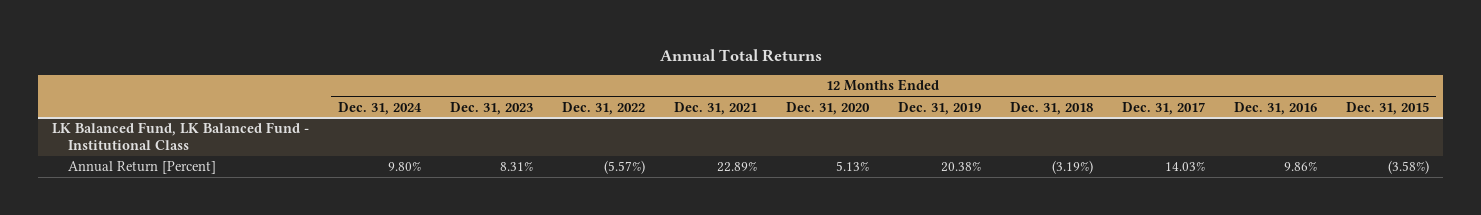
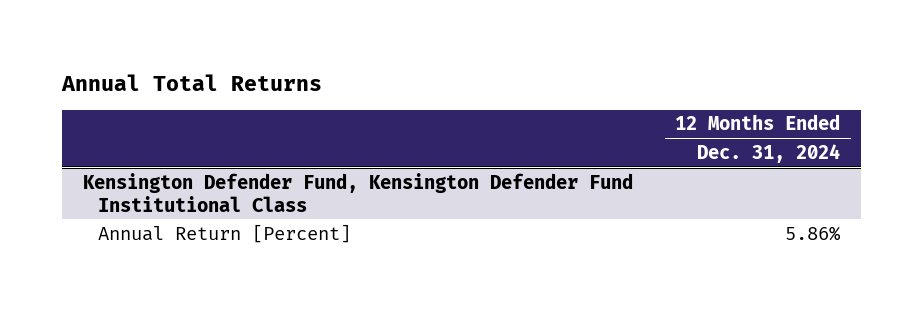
[450,101,534,115] Dec. 31, 2023 -> none
[562,101,646,115] Dec. 31, 2022 -> none
[674,101,758,115] Dec. 31, 2021 -> none
[786,101,871,115] Dec. 31, 2020 -> none
[897,101,981,115] Dec. 31, 2019 -> none
[1009,101,1093,115] Dec. 31, 2018 -> none
[1121,101,1205,115] Dec. 31, 2017 -> none
[1233,101,1317,115] Dec. 31, 2016 -> none
[1345,101,1429,115] Dec. 31, 2015 -> none
[52,122,310,151] LK Balanced Fund, LK Balanced Fund - Institutional Class -> none
none -> [83,172,634,212] Kensington Defender Fund, Kensington Defender Fund Institutional Class
[388,161,422,172] 9.80% -> [785,225,842,241] 5.86%

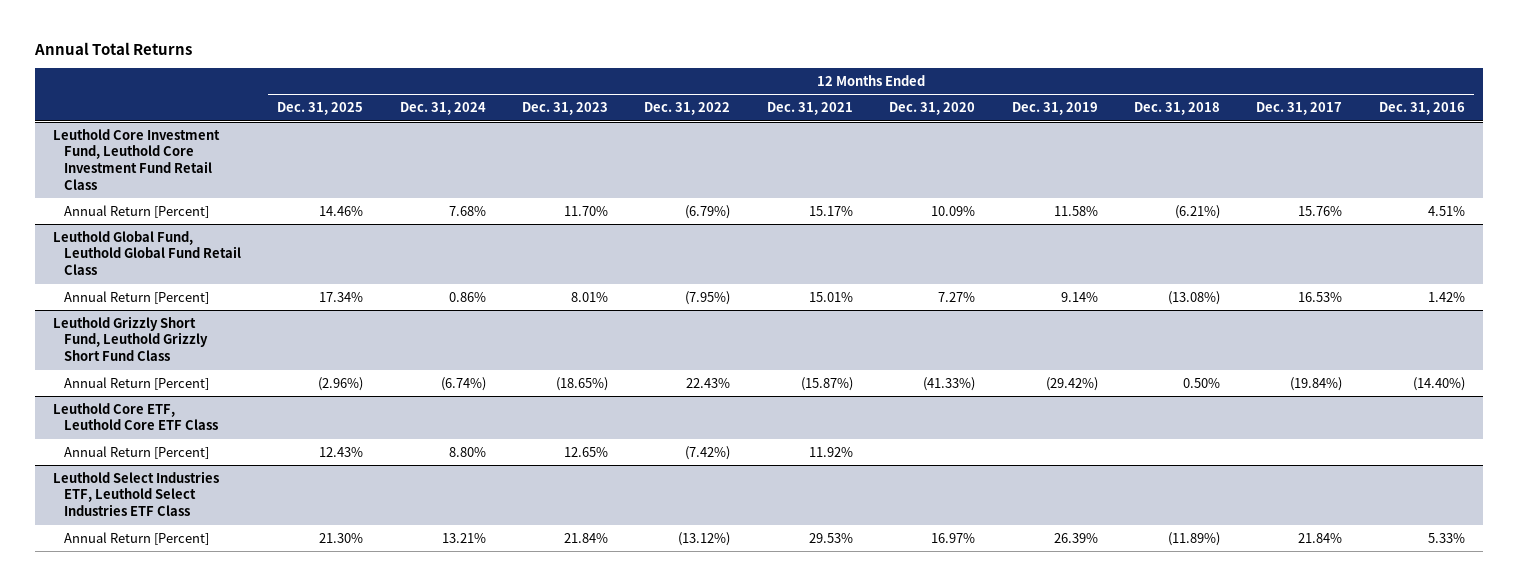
none -> [277,102,364,116] Dec. 31, 2025
none -> [522,102,609,116] Dec. 31, 2023
none -> [644,102,731,116] Dec. 31, 2022
none -> [766,102,853,116] Dec. 31, 2021
none -> [889,102,976,116] Dec. 31, 2020
none -> [1011,102,1098,116] Dec. 31, 2019
none -> [1133,102,1220,116] Dec. 31, 2018
none -> [1256,102,1343,116] Dec. 31, 2017
none -> [1378,102,1465,116] Dec. 31, 2016
[83,172,634,212] Kensington Defender Fund, Kensington Defender Fund Institutional Class -> none
none -> [53,128,221,190] Leuthold Core Investment Fund, Leuthold Core Investment Fund Retail Class
[785,225,842,241] 5.86% -> [448,205,486,216] 7.68%
none -> [53,230,242,276] Leuthold Global Fund, Leuthold Global Fund Retail Class
none -> [64,290,210,304] Annual Return [Percent]
none -> [53,315,209,362] Leuthold Grizzly Short Fund, Leuthold Grizzly Short Fund Class
none -> [64,376,210,390] Annual Return [Percent]
none -> [53,402,219,431] Leuthold Core ETF, Leuthold Core ETF Class
none -> [64,445,210,459] Annual Return [Percent]
none -> [53,470,220,517] Leuthold Select Industries ETF, Leuthold Select Industries ETF Class
none -> [64,531,210,545] Annual Return [Percent]

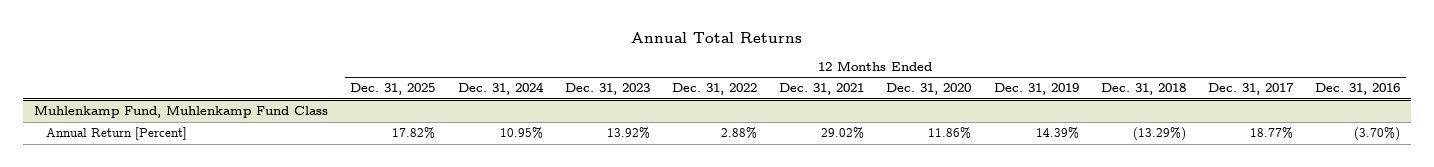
[53,128,221,190] Leuthold Core Investment Fund, Leuthold Core Investment Fund Retail Class -> none
[53,230,242,276] Leuthold Global Fund, Leuthold Global Fund Retail Class -> none
[64,290,210,304] Annual Return [Percent] -> none
[53,315,209,362] Leuthold Grizzly Short Fund, Leuthold Grizzly Short Fund Class -> none
[64,376,210,390] Annual Return [Percent] -> none
[53,402,219,431] Leuthold Core ETF, Leuthold Core ETF Class -> none
[64,445,210,459] Annual Return [Percent] -> none
[53,470,220,517] Leuthold Select Industries ETF, Leuthold Select Industries ETF Class -> none
[64,531,210,545] Annual Return [Percent] -> none
none -> [34,105,329,119] Muhlenkamp Fund, Muhlenkamp Fund Class
[319,205,364,216] 14.46% -> [392,127,436,140] 17.82%
[448,205,486,216] 7.68% -> [499,127,543,140] 10.95%
[564,205,609,216] 11.70% -> [606,127,650,140] 13.92%
[685,204,731,219] (6.79%) -> [721,127,758,140] 2.88%
[808,205,853,216] 15.17% -> [821,127,865,140] 29.02%
[931,205,976,216] 10.09% -> [928,127,972,140] 11.86%
[1053,205,1098,216] 11.58% -> [1035,127,1079,140] 14.39%
[1174,204,1220,219] (6.21%) -> [1132,127,1186,142] (13.29%)
[1298,205,1343,216] 15.76% -> [1250,127,1294,140] 18.77%
[1427,205,1465,216] 4.51% -> [1354,127,1401,142] (3.70%)

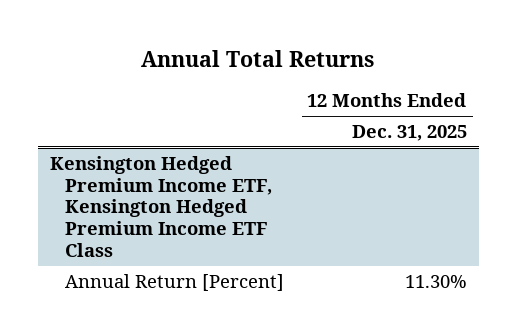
[457,82,544,96] Dec. 31, 2024 -> none
[564,83,650,96] Dec. 31, 2023 -> none
[672,83,758,96] Dec. 31, 2022 -> none
[779,83,865,96] Dec. 31, 2021 -> none
[886,83,972,96] Dec. 31, 2020 -> none
[993,83,1079,96] Dec. 31, 2019 -> none
[1100,83,1186,96] Dec. 31, 2018 -> none
[1208,83,1295,96] Dec. 31, 2017 -> none
[1315,83,1401,96] Dec. 31, 2016 -> none
[34,105,329,119] Muhlenkamp Fund, Muhlenkamp Fund Class -> none
none -> [49,156,273,257] Kensington Hedged Premium Income ETF, Kensington Hedged Premium Income ETF Class
[392,127,436,140] 17.82% -> [404,275,467,289] 11.30%

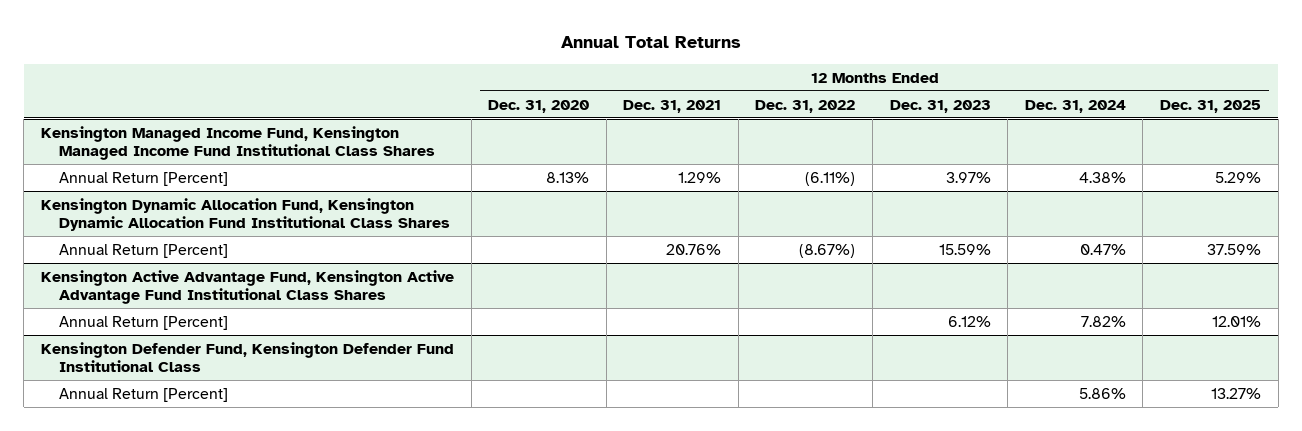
none -> [488,99,590,113] Dec. 31, 2020
none -> [623,99,722,113] Dec. 31, 2021
none -> [755,99,856,113] Dec. 31, 2022
none -> [889,99,991,113] Dec. 31, 2023
none -> [1024,99,1126,113] Dec. 31, 2024
[49,156,273,257] Kensington Hedged Premium Income ETF, Kensington Hedged Premium Income ETF Class -> none
none -> [41,125,435,160] Kensington Managed Income Fund, Kensington Managed Income Fund Institutional Class Shares
[404,275,467,289] 11.30% -> [1214,171,1261,183] 5.29%
none -> [41,197,450,231] Kensington Dynamic Allocation Fund, Kensington Dynamic Allocation Fund Institutional Class Shares
none -> [58,243,228,258] Annual Return [Percent]
none -> [41,269,455,304] Kensington Active Advantage Fund, Kensington Active Advantage Fund Institutional Class Shares
none -> [58,315,228,330] Annual Return [Percent]
none -> [41,341,455,372] Kensington Defender Fund, Kensington Defender Fund Institutional Class
none -> [58,387,228,402] Annual Return [Percent]

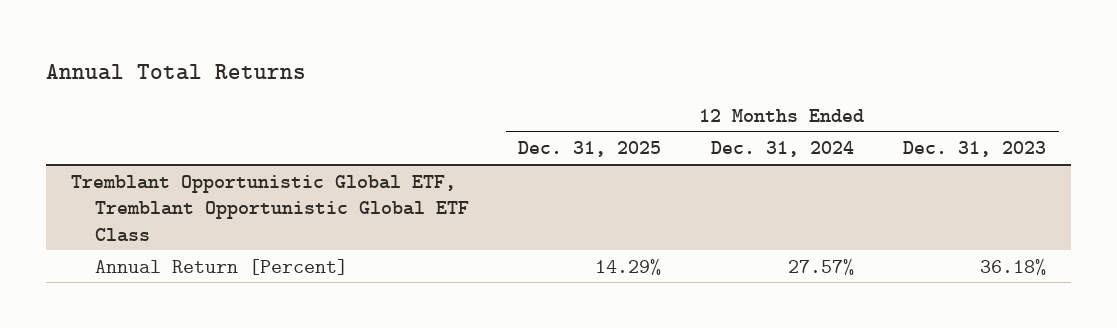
[488,99,590,113] Dec. 31, 2020 -> none
[623,99,722,113] Dec. 31, 2021 -> none
[755,99,856,113] Dec. 31, 2022 -> none
[41,125,435,160] Kensington Managed Income Fund, Kensington Managed Income Fund Institutional Class Shares -> none
[41,197,450,231] Kensington Dynamic Allocation Fund, Kensington Dynamic Allocation Fund Institutional Class Shares -> none
[58,243,228,258] Annual Return [Percent] -> none
[41,269,455,304] Kensington Active Advantage Fund, Kensington Active Advantage Fund Institutional Class Shares -> none
[58,315,228,330] Annual Return [Percent] -> none
[41,341,455,372] Kensington Defender Fund, Kensington Defender Fund Institutional Class -> none
[58,387,228,402] Annual Return [Percent] -> none
none -> [71,174,469,242] Tremblant Opportunistic Global ETF, Tremblant Opportunistic Global ETF Class
[945,171,991,183] 3.97% -> [980,257,1047,275] 36.18%
[1078,171,1126,183] 4.38% -> [787,257,854,275] 27.57%
[1214,171,1261,183] 5.29% -> [595,257,662,275] 14.29%

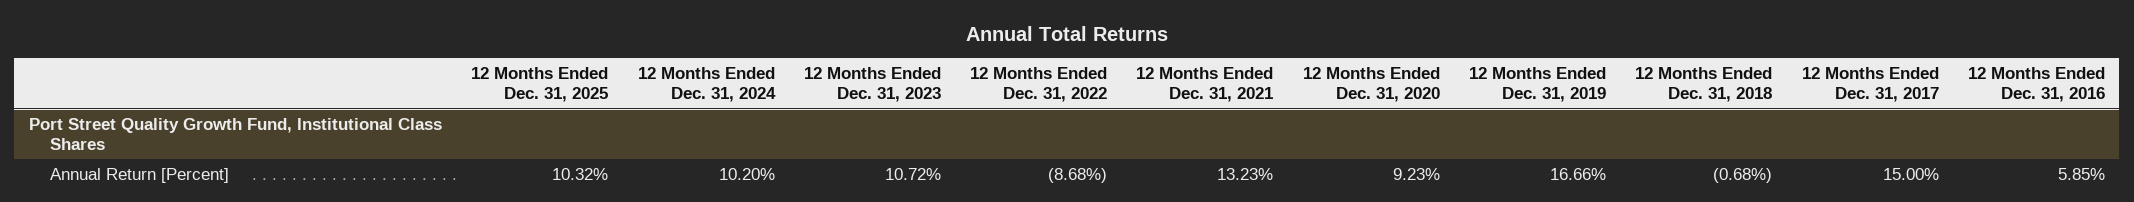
none -> [970,66,1108,103] 12 Months Ended Dec. 31, 2022
none -> [1136,66,1274,103] 12 Months Ended Dec. 31, 2021
none -> [1302,66,1440,103] 12 Months Ended Dec. 31, 2020
none -> [1469,66,1607,103] 12 Months Ended Dec. 31, 2019
none -> [1635,66,1773,103] 12 Months Ended Dec. 31, 2018
none -> [1801,66,1939,103] 12 Months Ended Dec. 31, 2017
none -> [1967,66,2105,103] 12 Months Ended Dec. 31, 2016
[71,174,469,242] Tremblant Opportunistic Global ETF, Tremblant Opportunistic Global ETF Class -> none
none -> [29,117,443,150] Port Street Quality Growth Fund, Institutional Class Shares
[595,257,662,275] 14.29% -> [552,167,609,180] 10.32%
[787,257,854,275] 27.57% -> [718,167,775,180] 10.20%
[980,257,1047,275] 36.18% -> [884,167,941,180] 10.72%

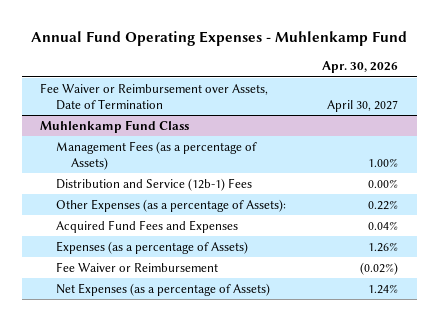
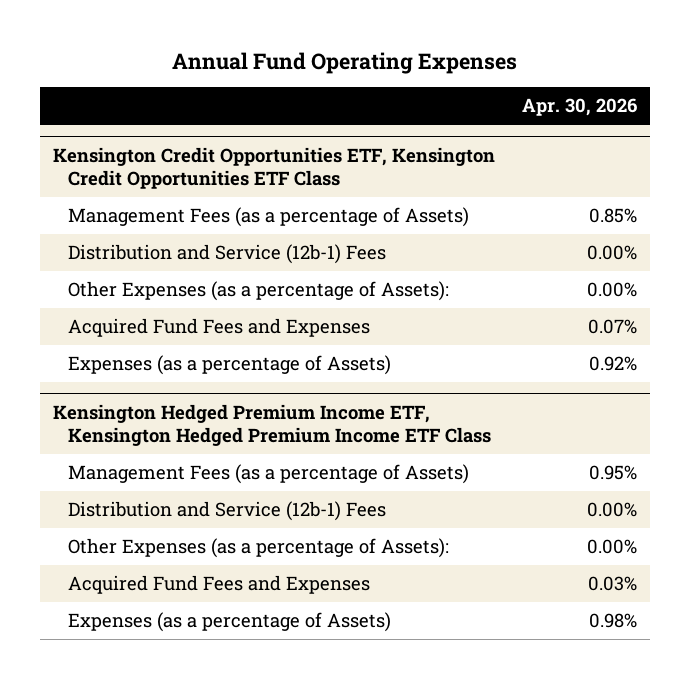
[31,31,408,47] Annual Fund Operating Expenses - Muhlenkamp Fund -> [172,51,518,74] Annual Fund Operating Expenses
[40,82,269,111] Fee Waiver or Reimbursement over Assets, Date of Termination -> none
[40,119,190,133] Muhlenkamp Fund Class -> none
none -> [53,146,496,190] Kensington Credit Opportunities ETF, Kensington Credit Opportunities ETF Class
[368,158,399,168] 1.00% -> [588,208,637,224] 0.85%
[55,261,218,272] Fee Waiver or Reimbursement -> none
[368,199,399,210] 0.22% -> [586,282,637,298] 0.00%
[368,220,399,230] 0.04% -> [587,319,637,335] 0.07%
[368,241,399,252] 1.26% -> [588,356,637,372] 0.92%
none -> [53,403,491,447] Kensington Hedged Premium Income ETF, Kensington Hedged Premium Income ETF Class
none -> [67,464,469,485] Management Fees (as a percentage of Assets)
none -> [67,501,386,522] Distribution and Service (12b-1) Fees
none -> [67,538,449,559] Other Expenses (as a percentage of Assets):
none -> [67,575,370,595] Acquired Fund Fees and Expenses
[55,282,270,296] Net Expenses (as a percentage of Assets) -> [67,612,391,633] Expenses (as a percentage of Assets)
[368,283,399,294] 1.24% -> [588,613,637,629] 0.98%

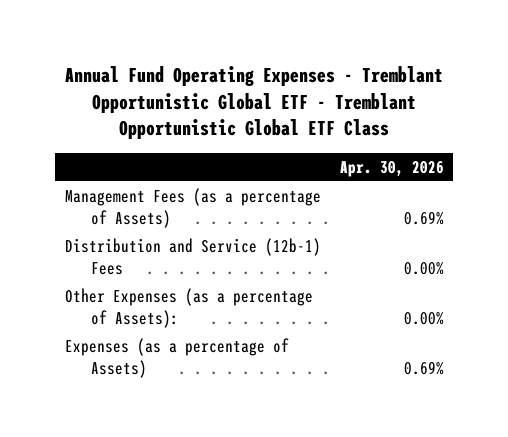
[172,51,518,74] Annual Fund Operating Expenses -> [65,65,444,140] Annual Fund Operating Expenses - Tremblant Opportunistic Global ETF - Tremblant Opportunistic Global ETF Class
[53,146,496,190] Kensington Credit Opportunities ETF, Kensington Credit Opportunities ETF Class -> none
[67,244,386,265] Distribution and Service (12b-1) Fees -> none
[67,281,449,302] Other Expenses (as a percentage of Assets): -> none
[67,318,370,338] Acquired Fund Fees and Expenses -> none
[67,355,391,376] Expenses (as a percentage of Assets) -> none
[53,403,491,447] Kensington Hedged Premium Income ETF, Kensington Hedged Premium Income ETF Class -> none
[67,464,469,485] Management Fees (as a percentage of Assets) -> none
[588,208,637,224] 0.85% -> [403,210,444,225] 0.69%
[67,575,370,595] Acquired Fund Fees and Expenses -> none
[588,613,637,629] 0.98% -> [403,360,444,375] 0.69%

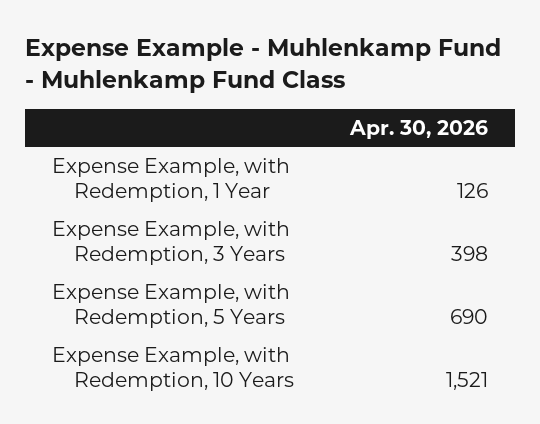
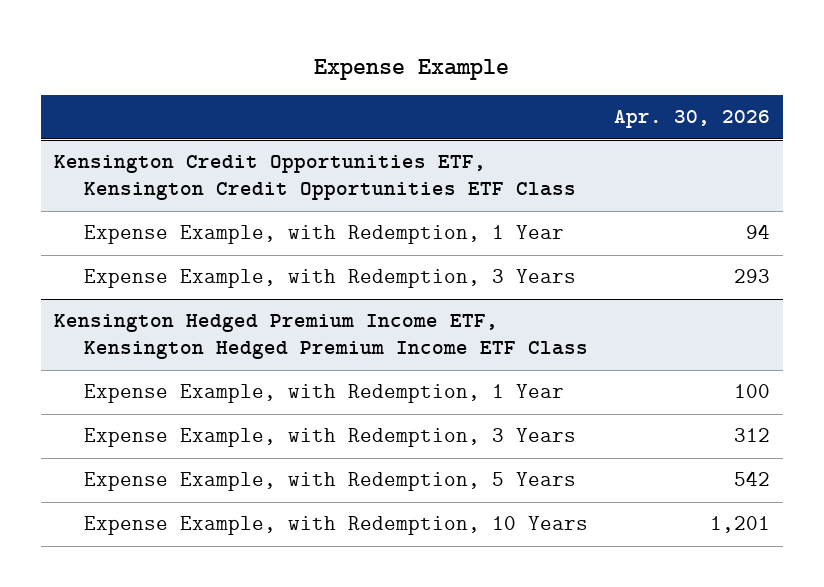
[24,38,501,94] Expense Example - Muhlenkamp Fund - Muhlenkamp Fund Class -> [313,58,509,80] Expense Example
none -> [53,155,576,201] Kensington Credit Opportunities ETF, Kensington Credit Opportunities ETF Class
[456,183,488,199] 126 -> [746,224,771,240] 94
[450,246,488,262] 398 -> [734,269,771,284] 293
none -> [53,314,588,360] Kensington Hedged Premium Income ETF, Kensington Hedged Premium Income ETF Class
none -> [83,384,564,404] Expense Example, with Redemption, 1 Year
none -> [83,428,576,448] Expense Example, with Redemption, 3 Years
[449,309,488,325] 690 -> [734,471,771,487] 542
[445,372,488,391] 1,521 -> [710,516,771,534] 1,201

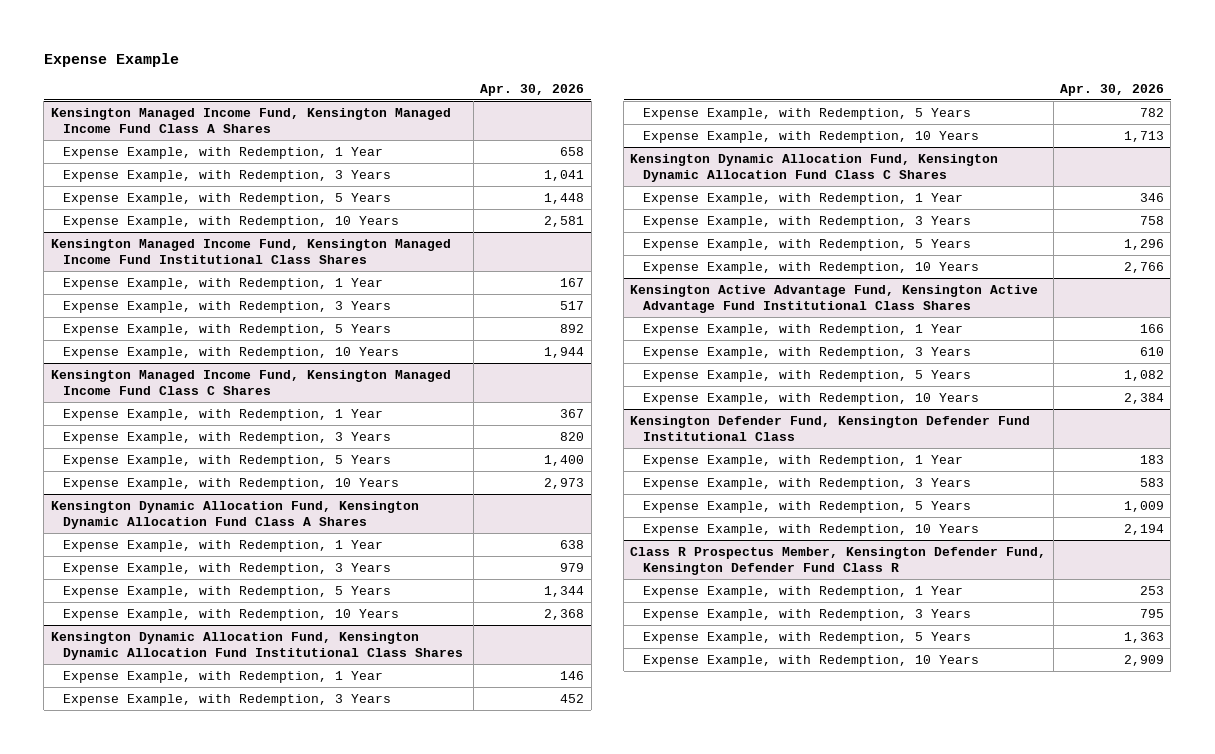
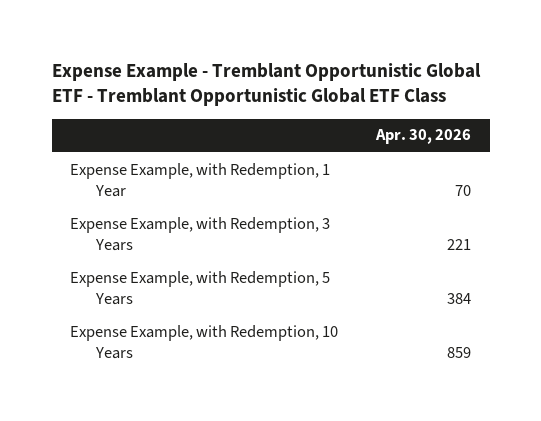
[43,53,179,68] Expense Example -> [51,62,481,107] Expense Example - Tremblant Opportunistic Global ETF - Tremblant Opportunistic Global ETF Class
[50,107,451,134] Kensington Managed Income Fund, Kensington Managed Income Fund Class A Shares -> none
[50,238,451,265] Kensington Managed Income Fund, Kensington Managed Income Fund Institutional Class Shares -> none
[62,277,383,290] Expense Example, with Redemption, 1 Year -> none
[62,300,391,313] Expense Example, with Redemption, 3 Years -> none
[62,323,391,336] Expense Example, with Redemption, 5 Years -> none
[62,346,399,359] Expense Example, with Redemption, 10 Years -> none
[50,369,451,396] Kensington Managed Income Fund, Kensington Managed Income Fund Class C Shares -> none
[62,408,383,421] Expense Example, with Redemption, 1 Year -> none
[62,431,391,444] Expense Example, with Redemption, 3 Years -> none
[62,454,391,467] Expense Example, with Redemption, 5 Years -> none
[62,477,399,490] Expense Example, with Redemption, 10 Years -> none
[50,500,419,530] Kensington Dynamic Allocation Fund, Kensington Dynamic Allocation Fund Class A Shares -> none
[62,539,383,552] Expense Example, with Redemption, 1 Year -> none
[62,562,391,575] Expense Example, with Redemption, 3 Years -> none
[62,585,391,598] Expense Example, with Redemption, 5 Years -> none
[62,608,399,621] Expense Example, with Redemption, 10 Years -> none
[50,631,463,661] Kensington Dynamic Allocation Fund, Kensington Dynamic Allocation Fund Institutional Class Shares -> none
[62,670,383,683] Expense Example, with Redemption, 1 Year -> none
[62,693,391,706] Expense Example, with Redemption, 3 Years -> none
[642,107,971,120] Expense Example, with Redemption, 5 Years -> none
[642,130,979,143] Expense Example, with Redemption, 10 Years -> none
[630,153,999,183] Kensington Dynamic Allocation Fund, Kensington Dynamic Allocation Fund Class C Shares -> none
[642,192,963,205] Expense Example, with Redemption, 1 Year -> none
[642,215,971,228] Expense Example, with Redemption, 3 Years -> none
[642,238,971,251] Expense Example, with Redemption, 5 Years -> none
[642,261,979,274] Expense Example, with Redemption, 10 Years -> none
[630,284,1039,314] Kensington Active Advantage Fund, Kensington Active Advantage Fund Institutional Class Shares -> none
[642,323,963,336] Expense Example, with Redemption, 1 Year -> none
[642,346,971,359] Expense Example, with Redemption, 3 Years -> none
[642,369,971,382] Expense Example, with Redemption, 5 Years -> none
[642,392,979,405] Expense Example, with Redemption, 10 Years -> none
[630,415,1031,442] Kensington Defender Fund, Kensington Defender Fund Institutional Class -> none
[642,454,963,467] Expense Example, with Redemption, 1 Year -> none
[642,477,971,490] Expense Example, with Redemption, 3 Years -> none
[642,500,971,513] Expense Example, with Redemption, 5 Years -> none
[642,523,979,536] Expense Example, with Redemption, 10 Years -> none
[630,546,1047,576] Class R Prospectus Member, Kensington Defender Fund, Kensington Defender Fund Class R -> none
[642,585,963,598] Expense Example, with Redemption, 1 Year -> none
[642,608,971,621] Expense Example, with Redemption, 3 Years -> none
[642,631,971,644] Expense Example, with Redemption, 5 Years -> none
[642,654,979,667] Expense Example, with Redemption, 10 Years -> none
[560,146,585,156] 658 -> [454,184,471,196] 70
[544,169,585,181] 1,041 -> [446,238,471,250] 221
[544,192,585,204] 1,448 -> [446,292,471,304] 384
[544,215,585,227] 2,581 -> [446,346,471,358] 859

